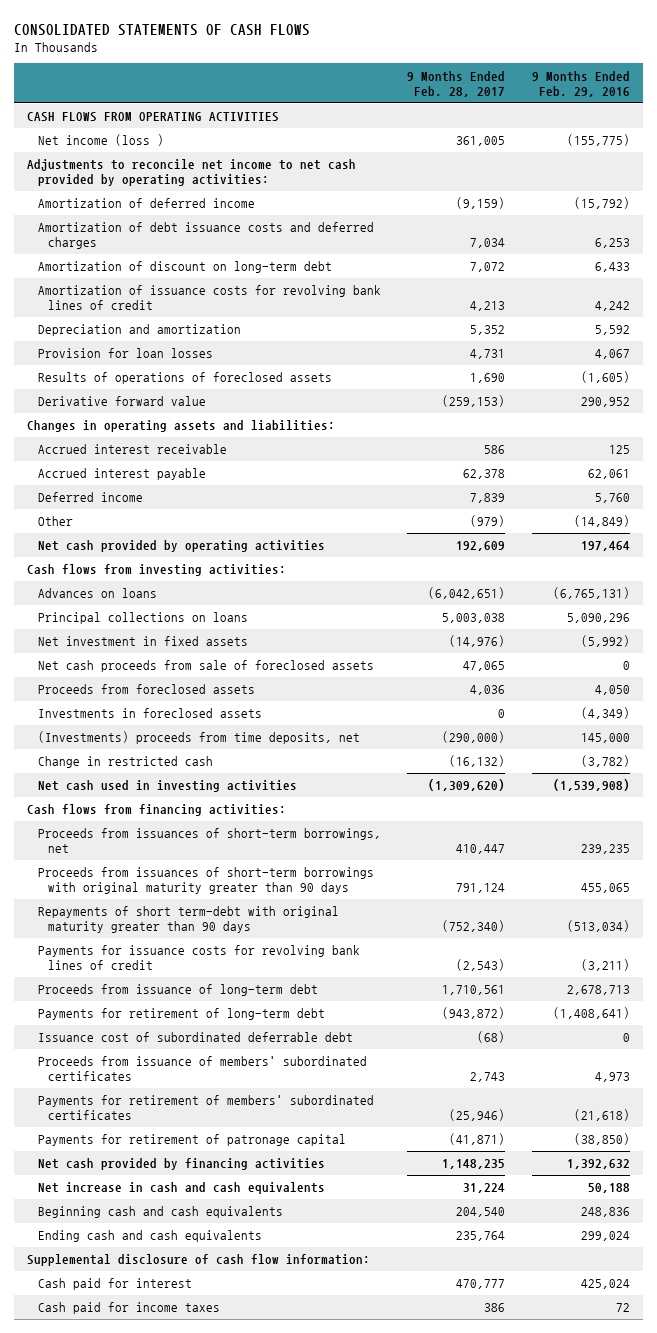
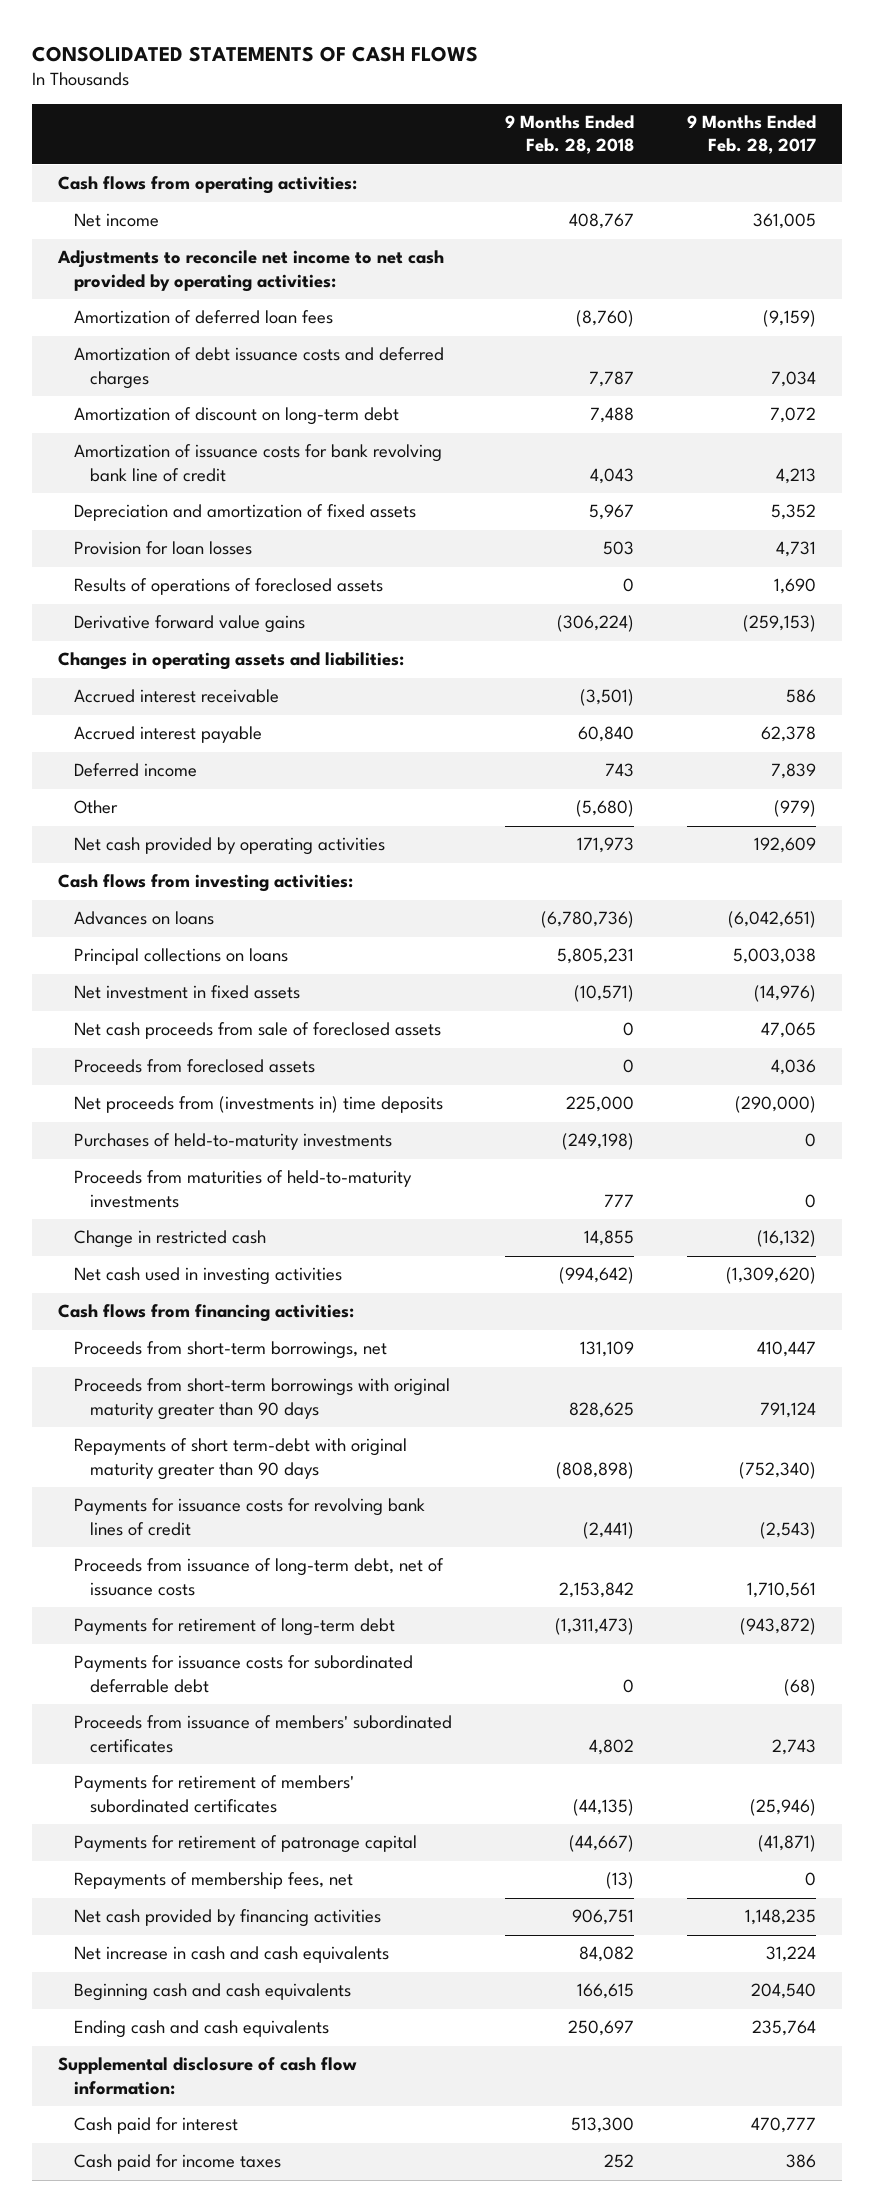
[531,70,630,97] 9 Months Ended Feb. 29, 2016 -> none
none -> [504,115,634,155] 9 Months Ended Feb. 28, 2018
[27,112,280,123] CASH FLOWS FROM OPERATING ACTIVITIES -> [58,176,358,195] Cash flows from operating activities:
[37,134,164,147] Net income (loss ) -> [74,213,160,228] Net income
[37,198,255,209] Amortization of deferred income -> [74,310,334,325] Amortization of deferred loan fees
[37,285,381,311] Amortization of issuance costs for revolving bank lines of credit -> [74,444,443,482] Amortization of issuance costs for bank revolving bank line of credit
[37,324,241,337] Depreciation and amortization -> [74,504,417,522] Depreciation and amortization of fixed assets
[37,396,206,407] Derivative forward value -> [74,615,306,634] Derivative forward value gains
[37,708,262,719] Investments in foreclosed assets -> none
[37,731,360,745] (Investments) proceeds from time deposits, net -> [74,1096,444,1114] Net proceeds from (investments in) time deposits
none -> [74,1133,393,1151] Purchases of held-to-maturity investments
none -> [74,1170,413,1208] Proceeds from maturities of held-to-maturity investments
[37,828,381,854] Proceeds from issuances of short-term borrowings, net -> [74,1341,388,1360] Proceeds from short-term borrowings, net
[37,867,374,895] Proceeds from issuances of short-term borrowings with original maturity greater than 90 days -> [74,1378,451,1420] Proceeds from short-term borrowings with original maturity greater than 90 days
[37,984,318,997] Proceeds from issuance of long-term debt -> [74,1558,445,1596] Proceeds from issuance of long-term debt, net of issuance costs
[37,1032,353,1043] Issuance cost of subordinated deferrable debt -> [74,1655,414,1693] Payments for issuance costs for subordinated deferrable debt
none -> [74,1872,354,1890] Repayments of membership fees, net

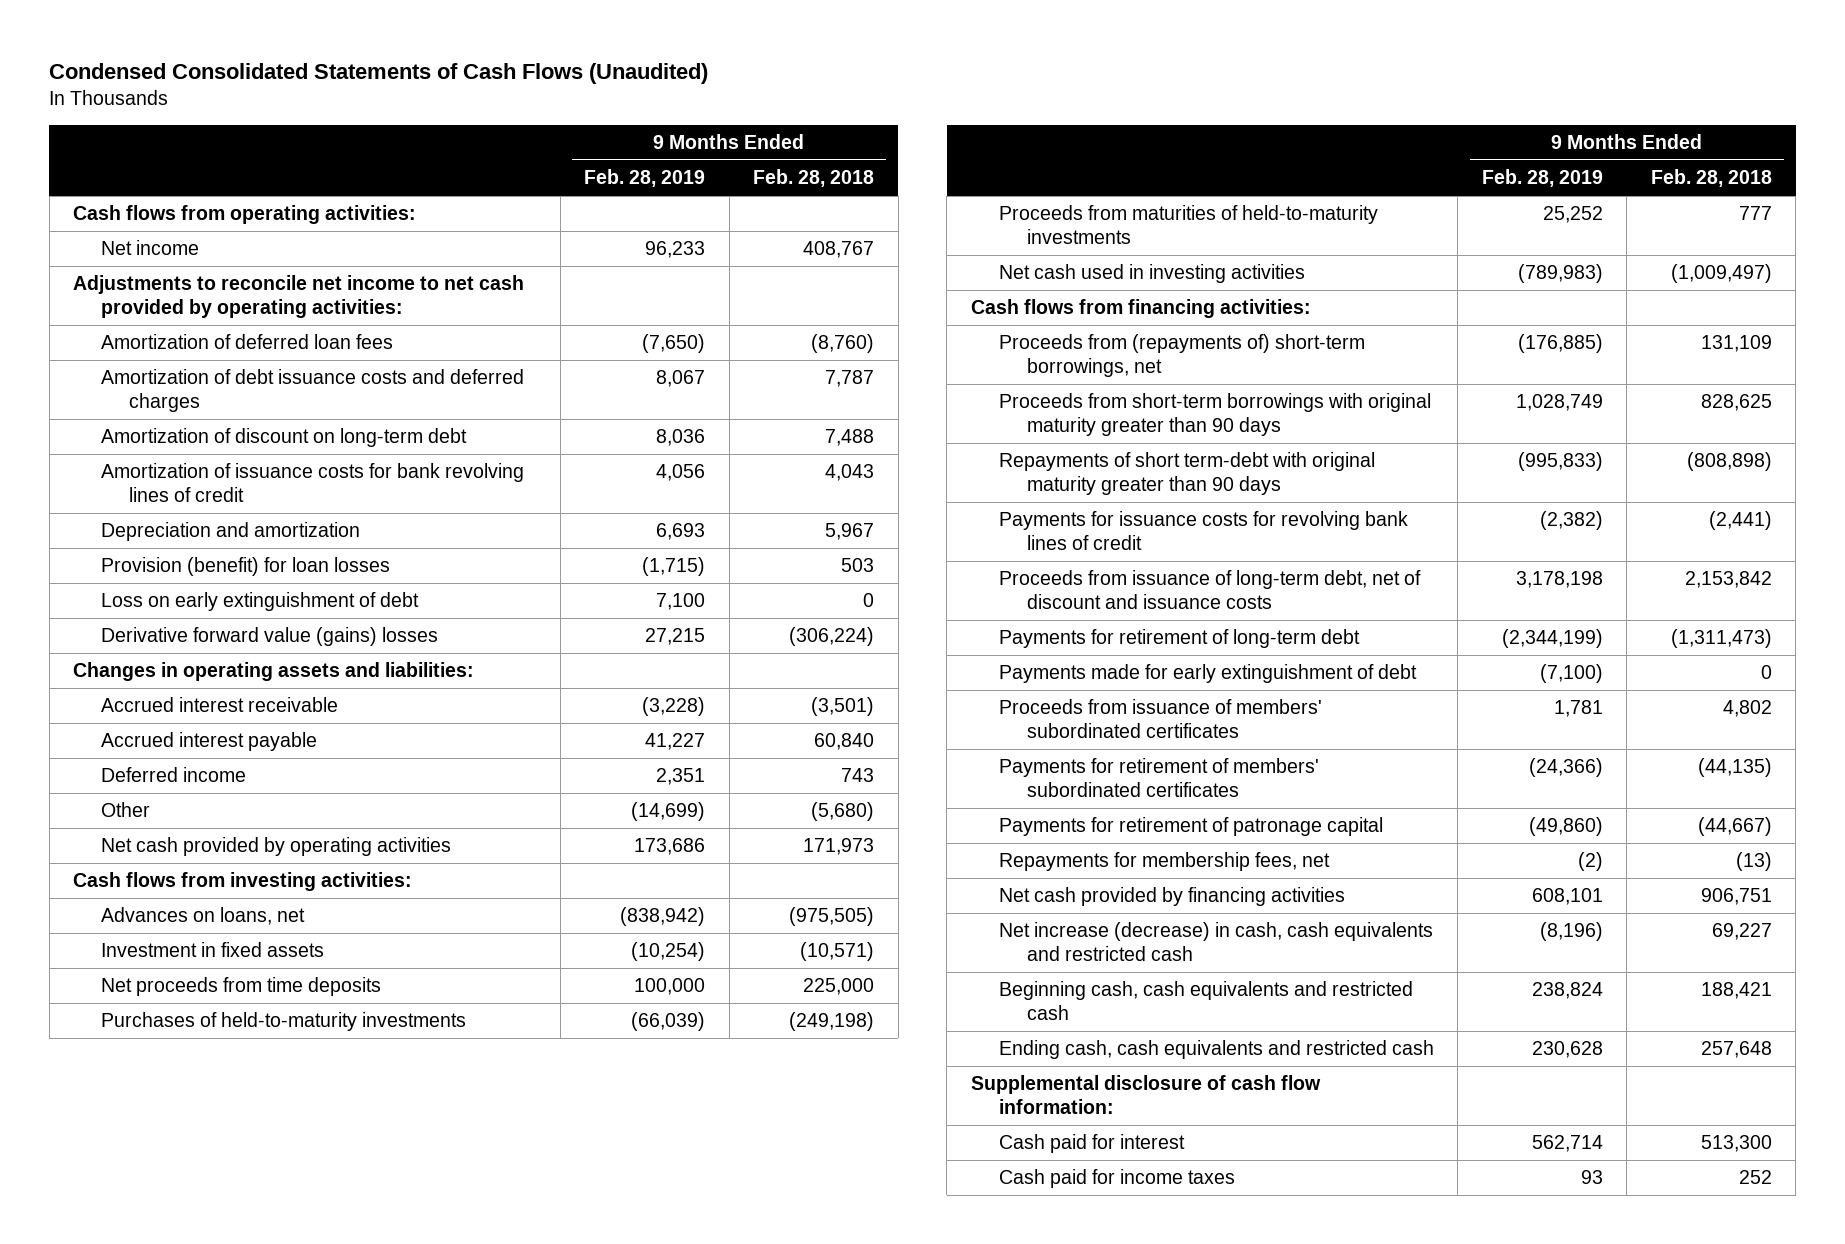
[32,45,479,62] CONSOLIDATED STATEMENTS OF CASH FLOWS -> [49,63,709,85] Condensed Consolidated Statements of Cash Flows (Unaudited)
[686,115,816,155] 9 Months Ended Feb. 28, 2017 -> none
none -> [584,169,706,188] Feb. 28, 2019
[74,578,384,596] Results of operations of foreclosed assets -> none
[74,444,443,482] Amortization of issuance costs for bank revolving bank line of credit -> [101,463,525,502] Amortization of issuance costs for bank revolving lines of credit
[74,504,417,522] Depreciation and amortization of fixed assets -> [101,522,361,542] Depreciation and amortization
[74,541,253,556] Provision for loan losses -> [101,557,391,577] Provision (benefit) for loan losses
none -> [101,592,420,612] Loss on early extinguishment of debt
[74,615,306,634] Derivative forward value gains -> [101,627,439,647] Derivative forward value (gains) losses
[74,948,289,966] Principal collections on loans -> none
[74,1022,442,1040] Net cash proceeds from sale of foreclosed assets -> none
[74,1059,316,1074] Proceeds from foreclosed assets -> none
[74,911,215,926] Advances on loans -> [101,907,306,926] Advances on loans, net
[540,911,634,929] (6,780,736) -> [789,907,875,927] (975,505)
[74,985,301,1000] Net investment in fixed assets -> [101,942,325,958] Investment in fixed assets
[74,1096,444,1114] Net proceeds from (investments in) time deposits -> [101,977,382,997] Net proceeds from time deposits
[74,1230,267,1249] Change in restricted cash -> none
[558,1267,634,1285] (994,642) -> [1670,264,1772,284] (1,009,497)
[74,1341,388,1360] Proceeds from short-term borrowings, net -> [998,334,1365,377] Proceeds from (repayments of) short-term borrowings, net
[74,1558,445,1596] Proceeds from issuance of long-term debt, net of issuance costs -> [998,570,1421,609] Proceeds from issuance of long-term debt, net of discount and issuance costs
[74,1655,414,1693] Payments for issuance costs for subordinated deferrable debt -> none
none -> [998,664,1417,684] Payments made for early extinguishment of debt
[74,1872,354,1890] Repayments of membership fees, net -> [998,852,1330,872] Repayments for membership fees, net
[74,1946,390,1964] Net increase in cash and cash equivalents -> [998,922,1433,961] Net increase (decrease) in cash, cash equivalents and restricted cash
[578,1946,634,1963] 84,082 -> [1711,923,1772,941] 69,227
[74,1983,352,2002] Beginning cash and cash equivalents -> [998,981,1413,1020] Beginning cash, cash equivalents and restricted cash
[576,1983,634,2000] 166,615 -> [1700,982,1772,1000] 188,421
[74,2020,330,2039] Ending cash and cash equivalents -> [998,1040,1434,1060] Ending cash, cash equivalents and restricted cash
[567,2020,634,2037] 250,697 -> [1700,1041,1772,1059] 257,648

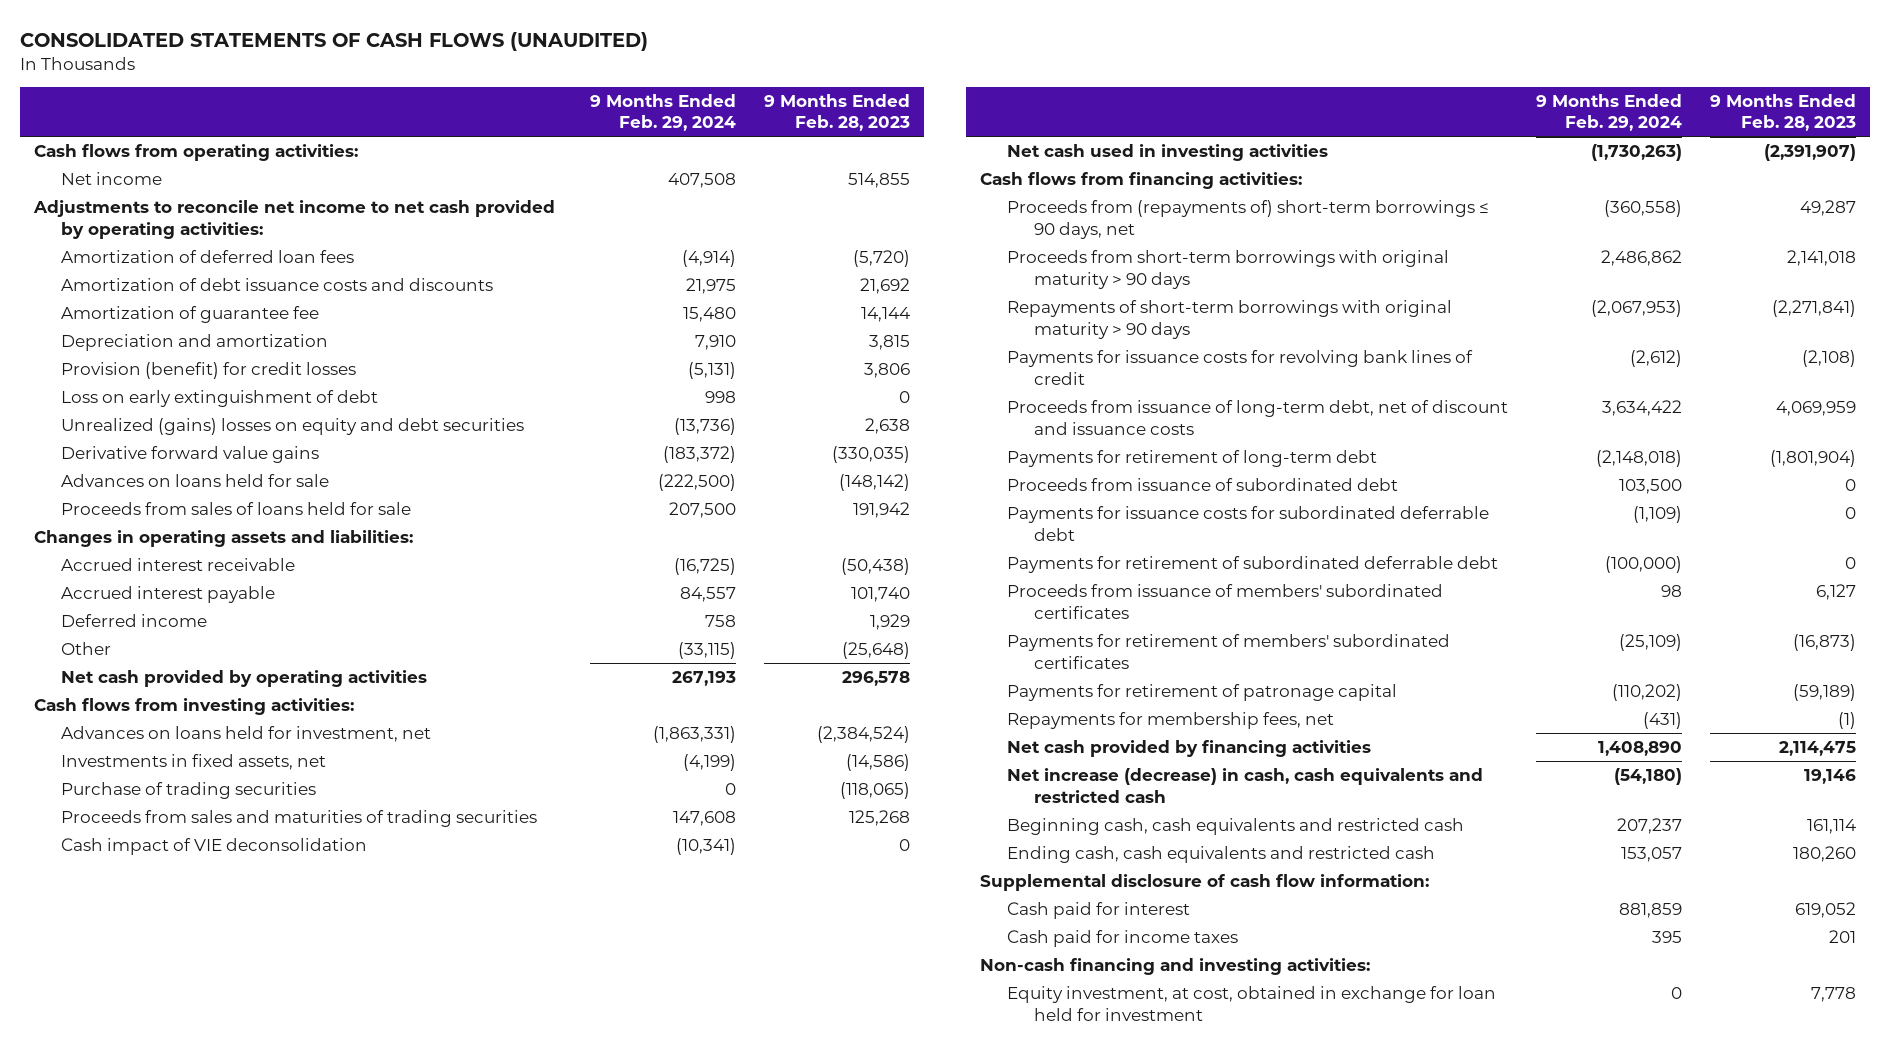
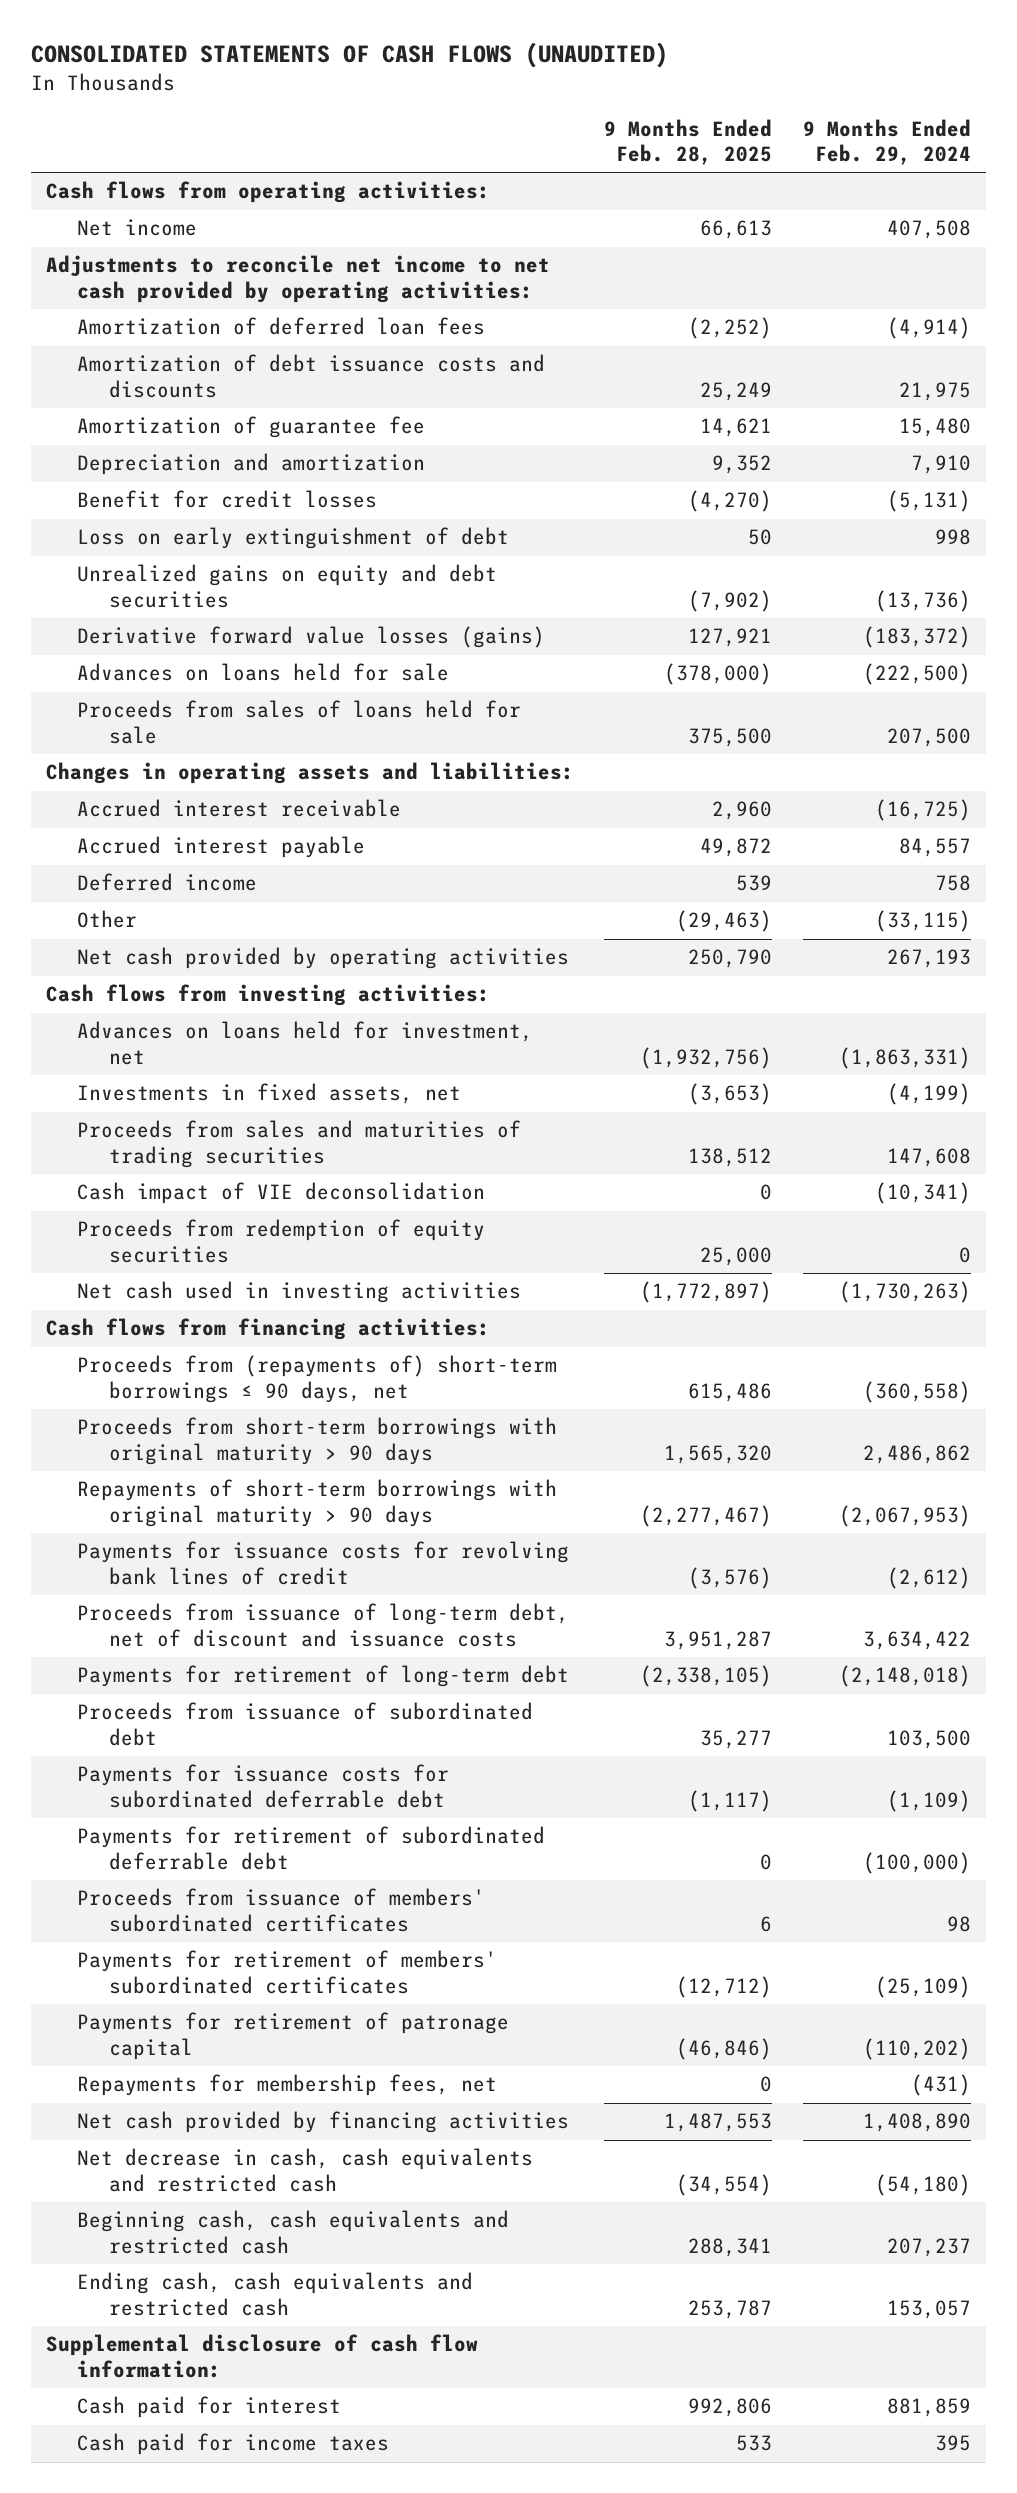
[763,93,910,132] 9 Months Ended Feb. 28, 2023 -> none
none -> [604,118,773,165] 9 Months Ended Feb. 28, 2025
[60,361,356,379] Provision (benefit) for credit losses -> [77,490,378,509] Benefit for credit losses
[60,417,524,435] Unrealized (gains) losses on equity and debt securities -> [77,564,498,608] Unrealized gains on equity and debt securities
[60,445,319,463] Derivative forward value gains -> [77,626,546,649] Derivative forward value losses (gains)
[60,781,316,799] Purchase of trading securities -> none
none -> [77,1219,486,1263] Proceeds from redemption of equity securities
[1006,767,1483,803] Net increase (decrease) in cash, cash equivalents and restricted cash -> [77,2148,534,2192] Net decrease in cash, cash equivalents and restricted cash
[980,957,1371,975] Non-cash financing and investing activities: -> none
[1006,985,1496,1021] Equity investment, at cost, obtained in exchange for loan held for investment -> none

